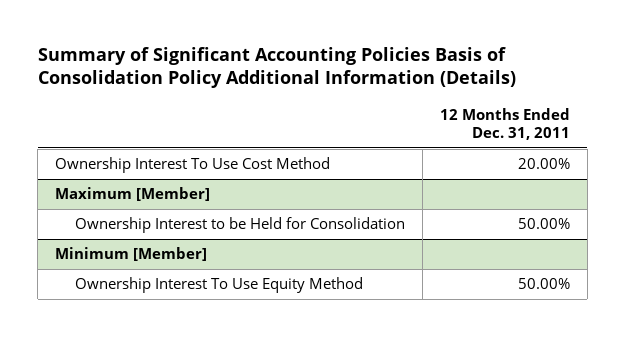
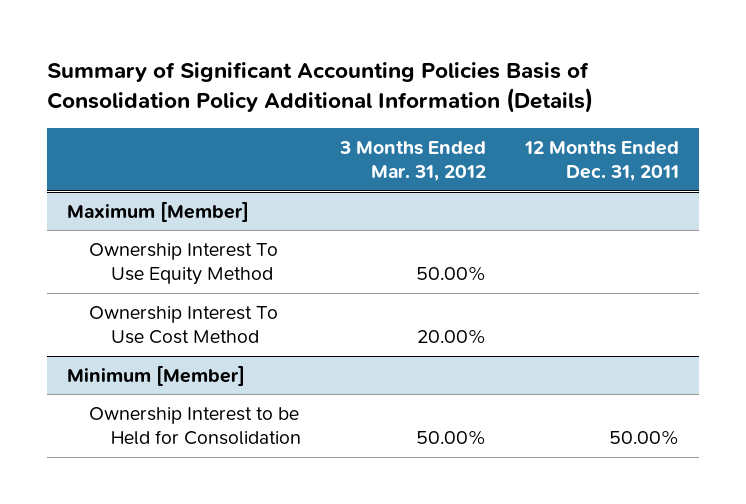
none -> [338,140,486,182] 3 Months Ended Mar. 31, 2012
[55,157,331,174] Ownership Interest To Use Cost Method -> none
[74,217,405,234] Ownership Interest to be Held for Consolidation -> none
none -> [88,242,278,286] Ownership Interest To Use Equity Method
none -> [88,305,278,345] Ownership Interest To Use Cost Method
[74,277,363,294] Ownership Interest To Use Equity Method -> none
none -> [88,406,301,446] Ownership Interest to be Held for Consolidation

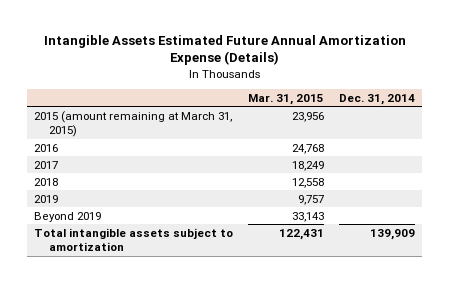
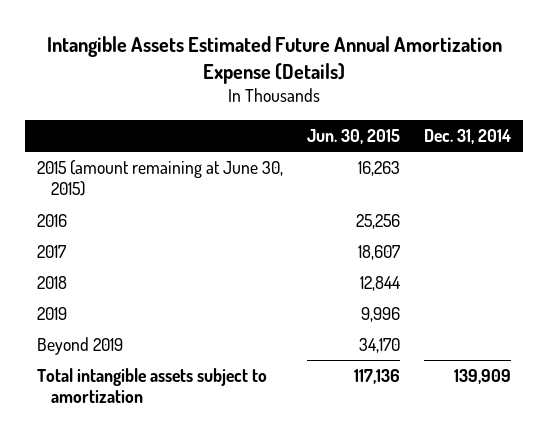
[248,93,325,105] Mar. 31, 2015 -> none
none -> [306,129,400,145] Jun. 30, 2015
[34,110,233,138] 2015 (amount remaining at March 31, 2015) -> [36,160,283,197] 2015 (amount remaining at June 30, 2015)

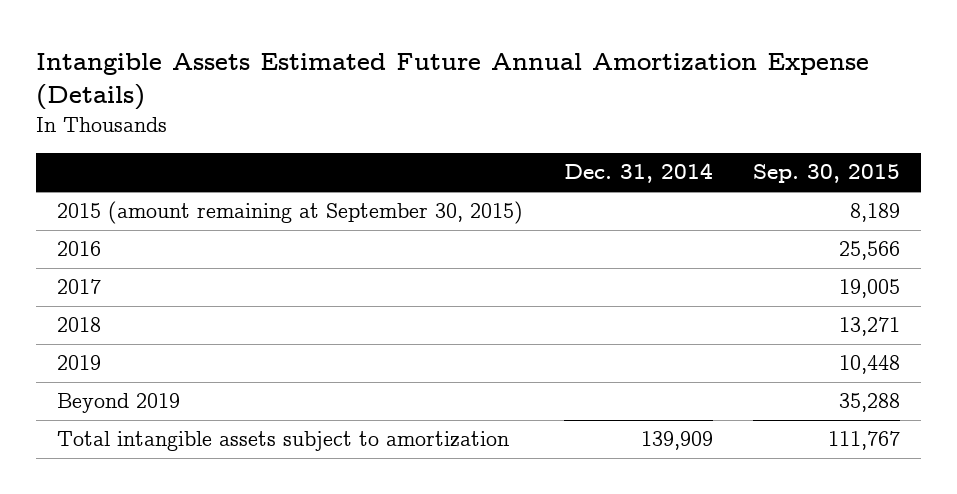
[306,129,400,145] Jun. 30, 2015 -> none
none -> [753,164,901,184] Sep. 30, 2015
[36,160,283,197] 2015 (amount remaining at June 30, 2015) -> [56,201,523,225] 2015 (amount remaining at September 30, 2015)

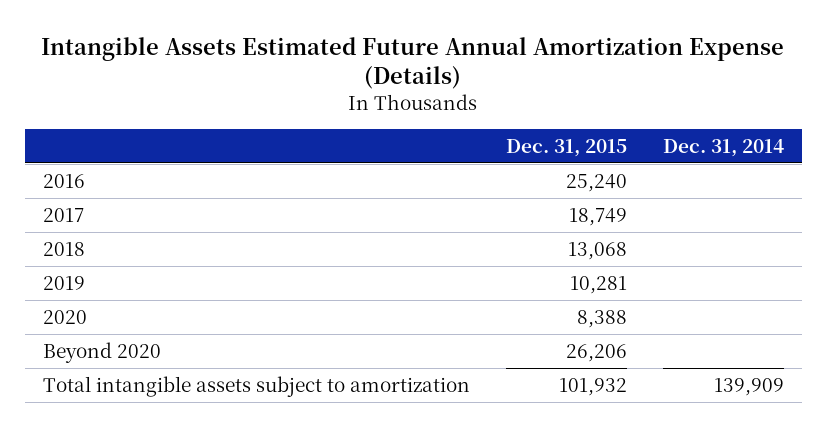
[753,164,901,184] Sep. 30, 2015 -> none
none -> [505,138,627,157] Dec. 31, 2015
[56,201,523,225] 2015 (amount remaining at September 30, 2015) -> none
none -> [43,310,88,325] 2020
[56,393,180,414] Beyond 2019 -> [43,342,162,364] Beyond 2020

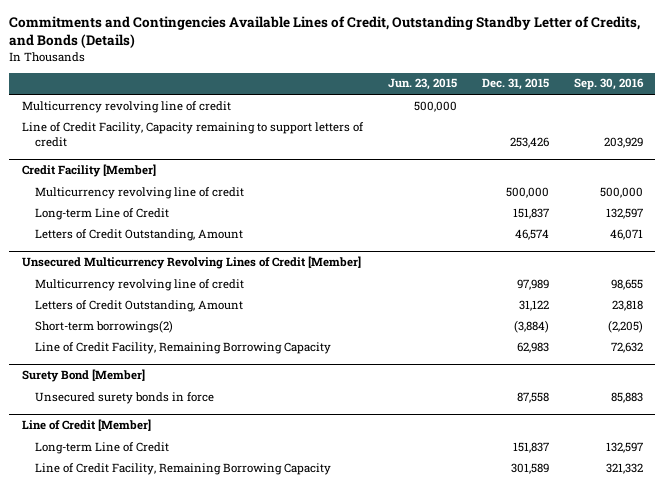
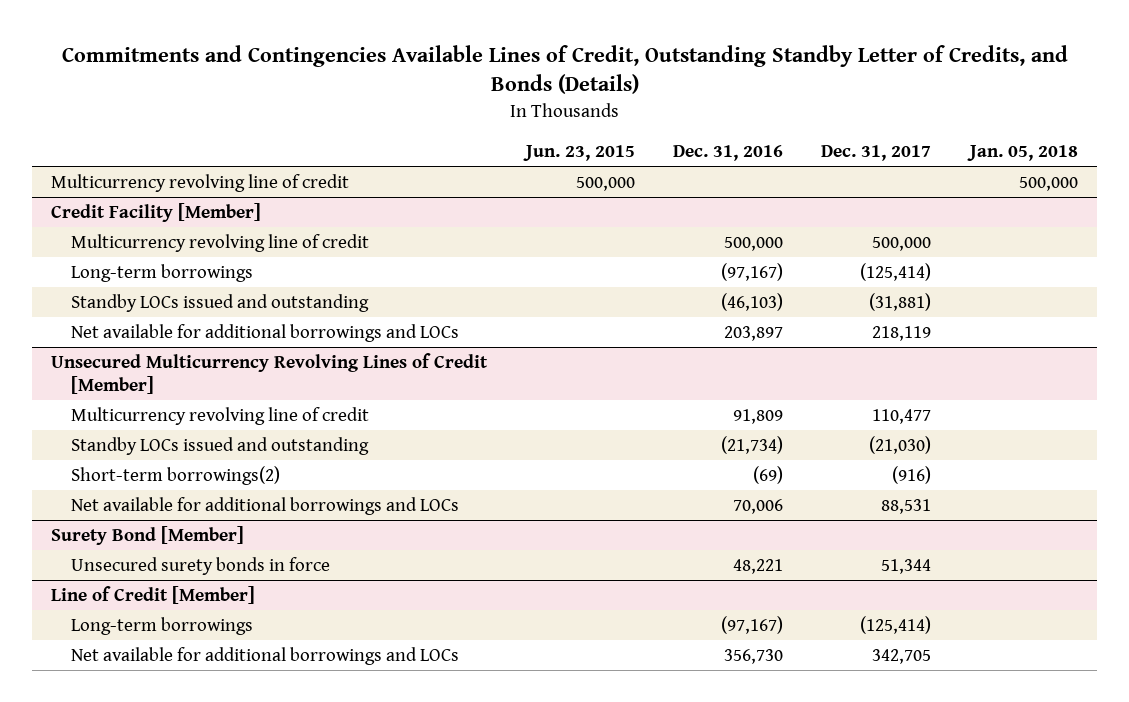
[481,78,549,91] Dec. 31, 2015 -> none
[573,78,644,91] Sep. 30, 2016 -> none
none -> [673,145,784,162] Dec. 31, 2016
none -> [821,145,932,162] Dec. 31, 2017
none -> [966,145,1078,162] Jan. 05, 2018
[21,121,364,147] Line of Credit Facility, Capacity remaining to support letters of credit -> none
[35,207,170,220] Long-term Line of Credit -> [71,263,254,282] Long-term borrowings
[35,228,244,241] Letters of Credit Outstanding, Amount -> [71,293,370,312] Standby LOCs issued and outstanding
none -> [71,323,460,342] Net available for additional borrowings and LOCs
[35,299,244,312] Letters of Credit Outstanding, Amount -> [71,436,370,455] Standby LOCs issued and outstanding
[35,341,332,354] Line of Credit Facility, Remaining Borrowing Capacity -> [71,496,460,515] Net available for additional borrowings and LOCs
[35,441,170,454] Long-term Line of Credit -> [71,616,254,635] Long-term borrowings
[35,462,332,475] Line of Credit Facility, Remaining Borrowing Capacity -> [71,646,460,665] Net available for additional borrowings and LOCs

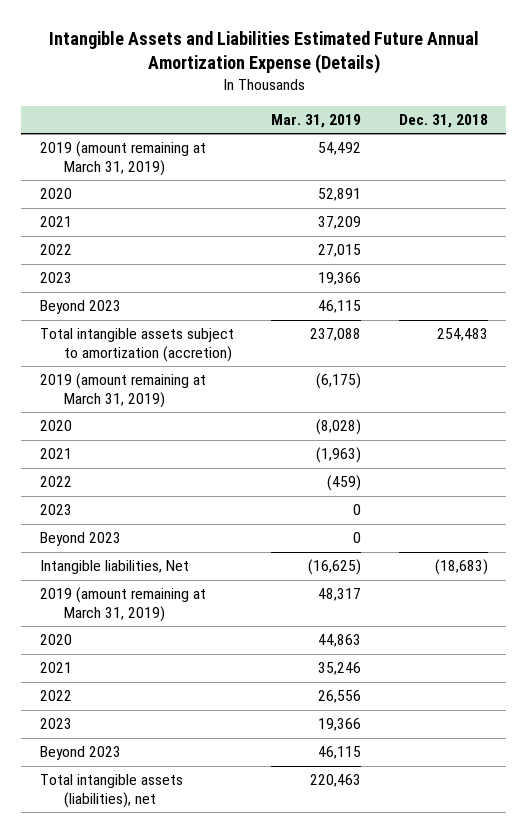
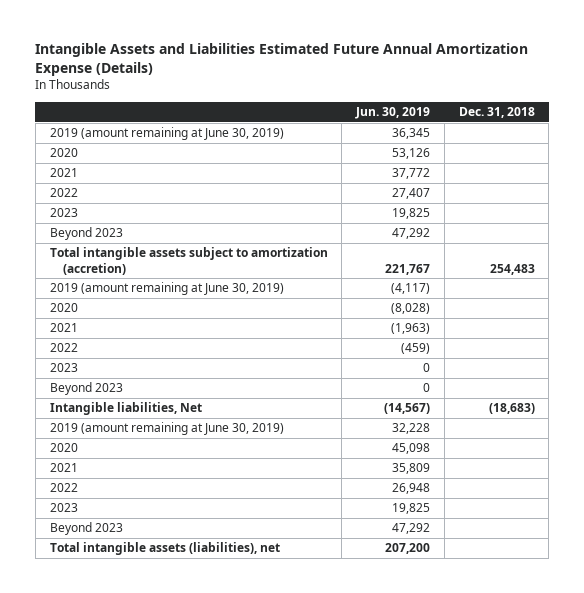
[271,114,362,129] Mar. 31, 2019 -> none
none -> [355,106,431,119] Jun. 30, 2019
[39,141,206,176] 2019 (amount remaining at March 31, 2019) -> [49,127,284,141] 2019 (amount remaining at June 30, 2019)
[39,373,206,408] 2019 (amount remaining at March 31, 2019) -> [49,282,284,296] 2019 (amount remaining at June 30, 2019)
[39,587,206,622] 2019 (amount remaining at March 31, 2019) -> [49,422,284,436] 2019 (amount remaining at June 30, 2019)

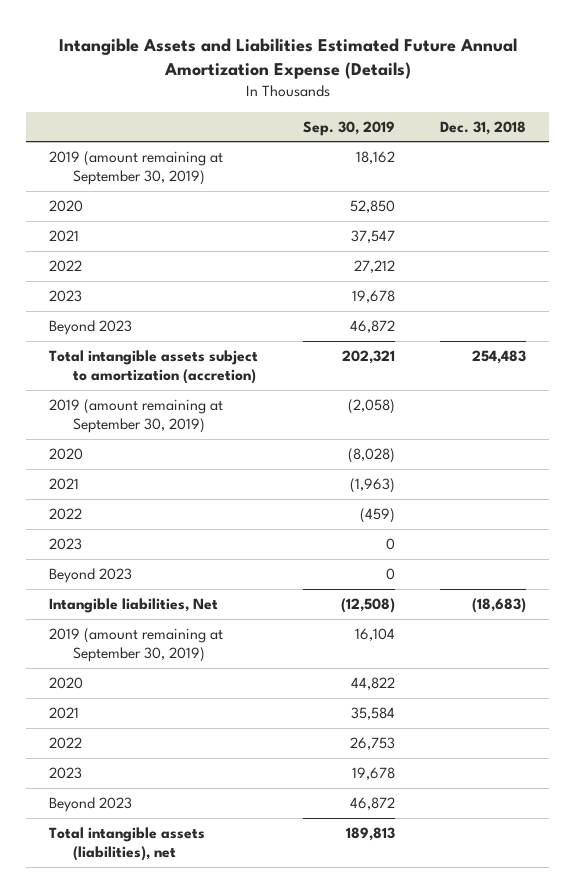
[355,106,431,119] Jun. 30, 2019 -> none
none -> [303,120,396,136] Sep. 30, 2019
[49,127,284,141] 2019 (amount remaining at June 30, 2019) -> [48,150,223,185] 2019 (amount remaining at September 30, 2019)
[49,282,284,296] 2019 (amount remaining at June 30, 2019) -> [48,398,223,433] 2019 (amount remaining at September 30, 2019)
[49,422,284,436] 2019 (amount remaining at June 30, 2019) -> [48,627,223,662] 2019 (amount remaining at September 30, 2019)

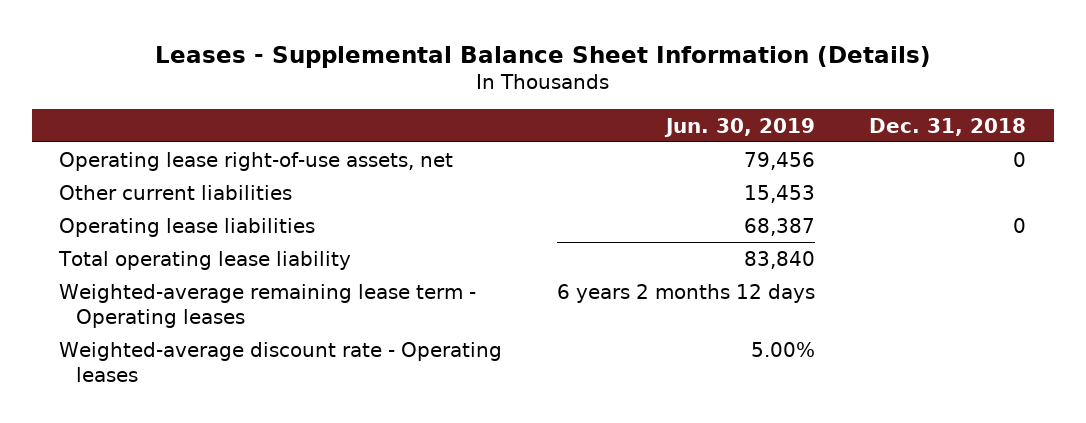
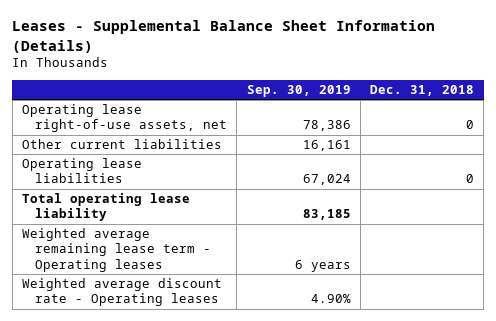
[663,117,815,137] Jun. 30, 2019 -> none
none -> [246,84,351,97] Sep. 30, 2019
[59,283,477,329] Weighted-average remaining lease term - Operating leases -> [21,228,212,272] Weighted average remaining lease term - Operating leases
[59,341,503,383] Weighted-average discount rate - Operating leases -> [21,278,222,307] Weighted average discount rate - Operating leases

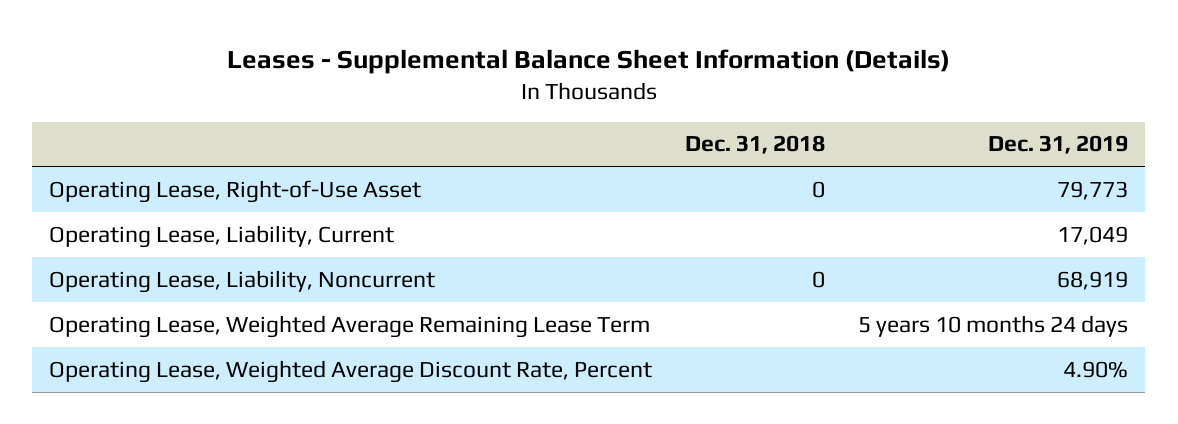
[246,84,351,97] Sep. 30, 2019 -> none
none -> [988,135,1129,155] Dec. 31, 2019
[21,193,190,222] Total operating lease liability -> none
[21,104,228,133] Operating lease right-of-use assets, net -> [49,179,422,203] Operating Lease, Right-of-Use Asset
[21,139,222,150] Other current liabilities -> [49,224,395,248] Operating Lease, Liability, Current
[21,158,142,184] Operating lease liabilities -> [49,269,436,293] Operating Lease, Liability, Noncurrent
[21,228,212,272] Weighted average remaining lease term - Operating leases -> [49,314,651,338] Operating Lease, Weighted Average Remaining Lease Term
[21,278,222,307] Weighted average discount rate - Operating leases -> [49,359,653,383] Operating Lease, Weighted Average Discount Rate, Percent

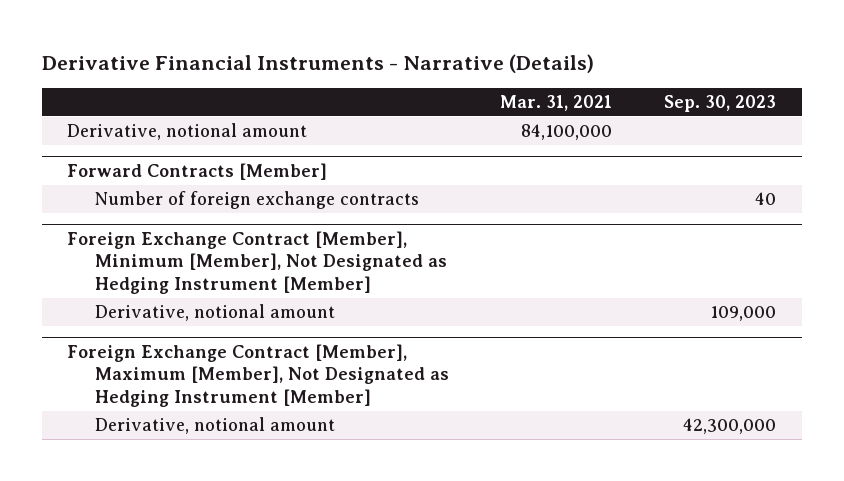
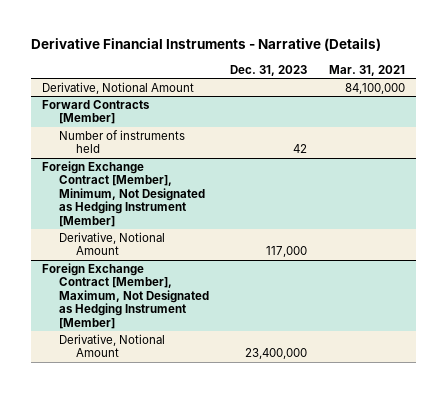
[664,95,777,113] Sep. 30, 2023 -> none
none -> [230,64,308,76] Dec. 31, 2023
[67,123,308,141] Derivative, notional amount -> [41,81,194,94] Derivative, Notional Amount
[94,191,419,210] Number of foreign exchange contracts -> [59,129,186,154] Number of instruments held
[67,230,447,294] Foreign Exchange Contract [Member], Minimum [Member], Not Designated as Hedging Instrument [Member] -> [41,160,206,227] Foreign Exchange Contract [Member], Minimum, Not Designated as Hedging Instrument [Member]
[94,304,335,322] Derivative, notional amount -> [59,231,166,256] Derivative, Notional Amount
[67,343,449,407] Foreign Exchange Contract [Member], Maximum [Member], Not Designated as Hedging Instrument [Member] -> [41,262,210,329] Foreign Exchange Contract [Member], Maximum, Not Designated as Hedging Instrument [Member]
[94,417,335,435] Derivative, notional amount -> [59,333,166,358] Derivative, Notional Amount

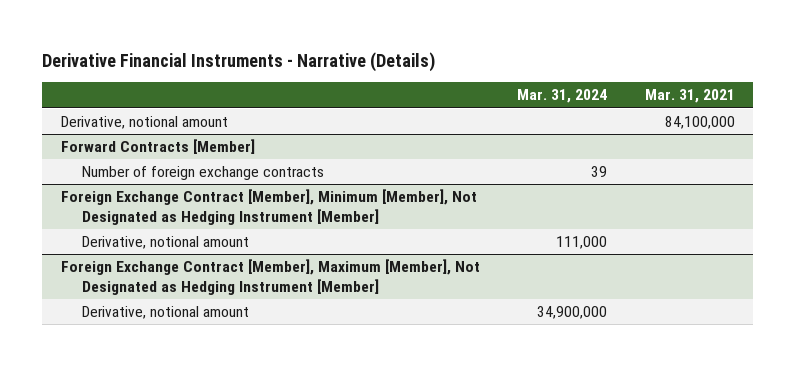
[230,64,308,76] Dec. 31, 2023 -> none
none -> [517,89,608,104] Mar. 31, 2024
[41,81,194,94] Derivative, Notional Amount -> [60,116,228,130] Derivative, notional amount
[59,129,186,154] Number of instruments held -> [81,166,324,181] Number of foreign exchange contracts
[41,160,206,227] Foreign Exchange Contract [Member], Minimum, Not Designated as Hedging Instrument [Member] -> [60,189,477,225] Foreign Exchange Contract [Member], Minimum [Member], Not Designated as Hedging Instrument [Member]
[59,231,166,256] Derivative, Notional Amount -> [81,236,249,250] Derivative, notional amount
[41,262,210,329] Foreign Exchange Contract [Member], Maximum, Not Designated as Hedging Instrument [Member] -> [60,259,480,295] Foreign Exchange Contract [Member], Maximum [Member], Not Designated as Hedging Instrument [Member]
[59,333,166,358] Derivative, Notional Amount -> [81,306,249,320] Derivative, notional amount

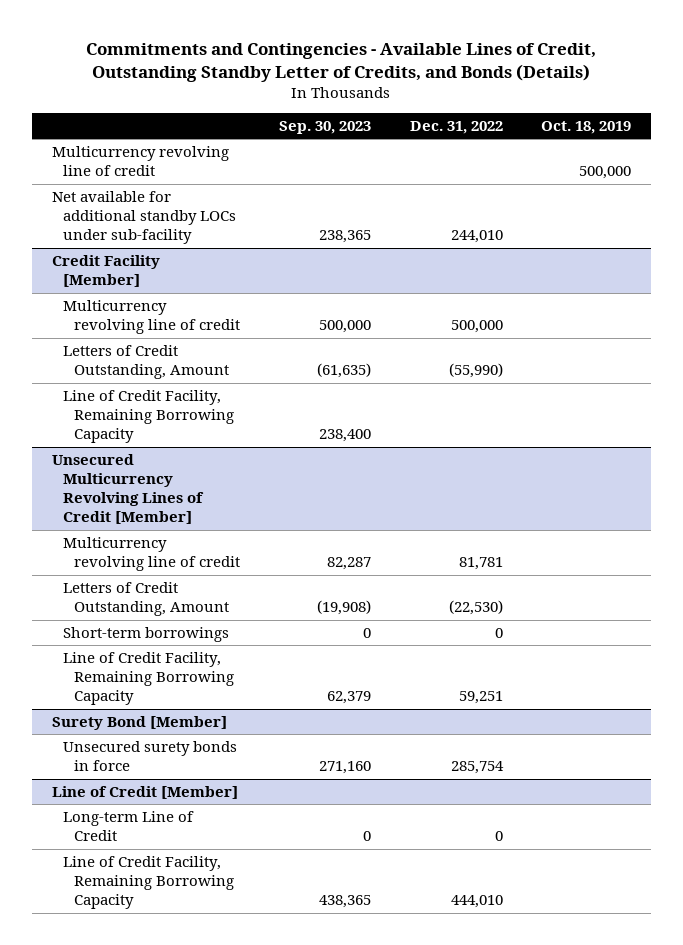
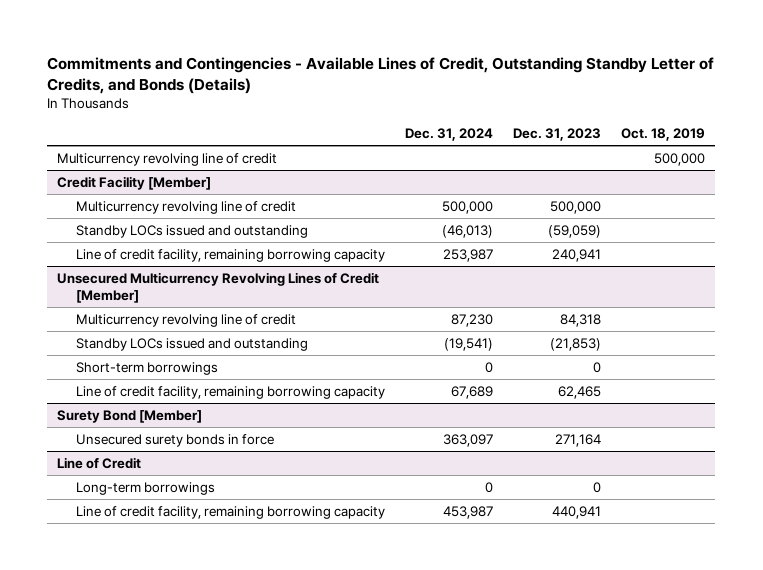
[278,120,371,134] Sep. 30, 2023 -> none
[409,120,503,134] Dec. 31, 2022 -> none
none -> [404,128,493,142] Dec. 31, 2024
none -> [513,128,602,142] Dec. 31, 2023
[51,191,236,245] Net available for additional standby LOCs under sub-facility -> none
[62,345,230,380] Letters of Credit Outstanding, Amount -> [75,224,308,238] Standby LOCs issued and outstanding
[62,390,235,444] Line of Credit Facility, Remaining Borrowing Capacity -> [75,248,385,262] Line of credit facility, remaining borrowing capacity
[62,582,230,617] Letters of Credit Outstanding, Amount -> [75,337,308,351] Standby LOCs issued and outstanding
[62,652,235,706] Line of Credit Facility, Remaining Borrowing Capacity -> [75,385,385,399] Line of credit facility, remaining borrowing capacity
[51,786,238,800] Line of Credit [Member] -> [57,456,142,469] Line of Credit
[62,811,194,842] Long-term Line of Credit -> [75,481,215,495] Long-term borrowings
[62,856,235,910] Line of Credit Facility, Remaining Borrowing Capacity -> [75,505,385,519] Line of credit facility, remaining borrowing capacity

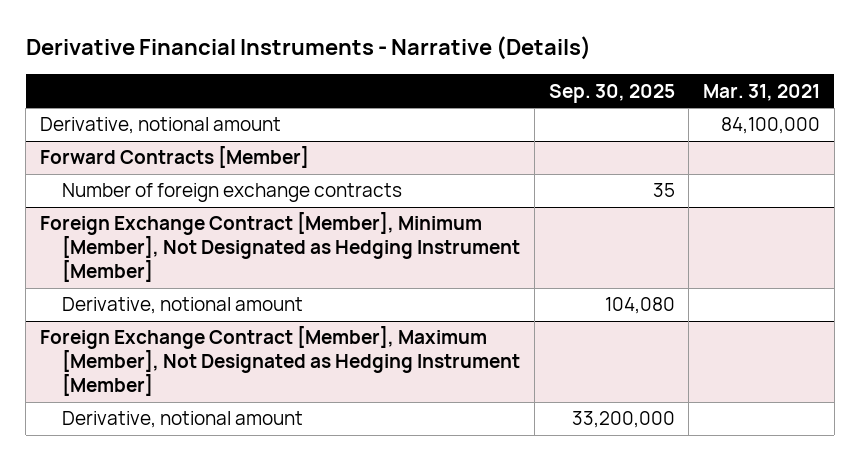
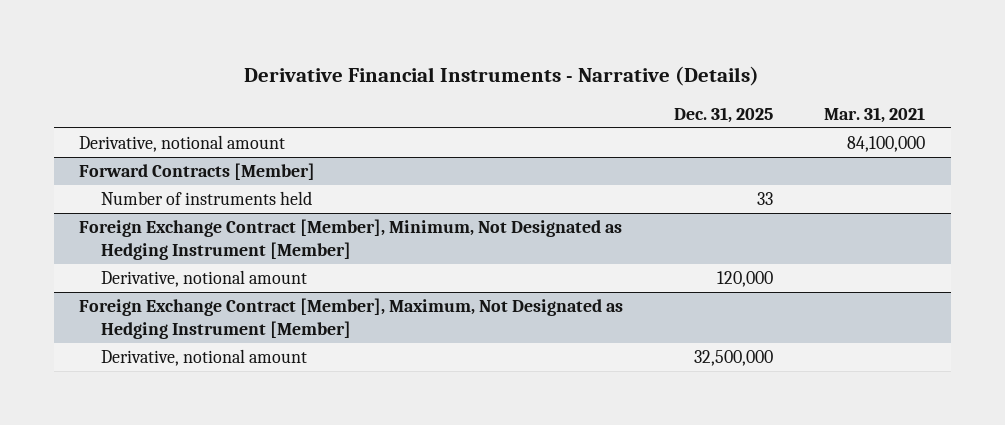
[548,83,675,103] Sep. 30, 2025 -> none
none -> [674,107,774,124] Dec. 31, 2025
[62,183,403,203] Number of foreign exchange contracts -> [100,191,312,206] Number of instruments held
[40,212,521,283] Foreign Exchange Contract [Member], Minimum [Member], Not Designated as Hedging Instrument [Member] -> [79,219,623,261] Foreign Exchange Contract [Member], Minimum, Not Designated as Hedging Instrument [Member]
[40,326,521,397] Foreign Exchange Contract [Member], Maximum [Member], Not Designated as Hedging Instrument [Member] -> [79,298,624,340] Foreign Exchange Contract [Member], Maximum, Not Designated as Hedging Instrument [Member]

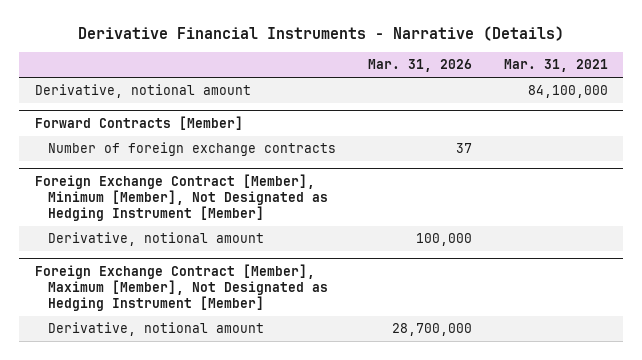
[674,107,774,124] Dec. 31, 2025 -> none
none -> [367,59,472,73] Mar. 31, 2026
[100,191,312,206] Number of instruments held -> [47,142,336,157] Number of foreign exchange contracts
[79,219,623,261] Foreign Exchange Contract [Member], Minimum, Not Designated as Hedging Instrument [Member] -> [34,174,328,221] Foreign Exchange Contract [Member], Minimum [Member], Not Designated as Hedging Instrument [Member]
[79,298,624,340] Foreign Exchange Contract [Member], Maximum, Not Designated as Hedging Instrument [Member] -> [34,264,328,311] Foreign Exchange Contract [Member], Maximum [Member], Not Designated as Hedging Instrument [Member]

